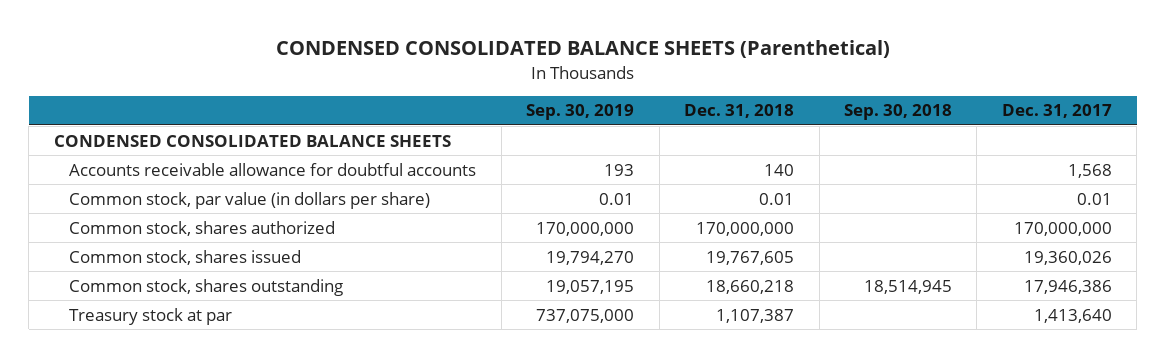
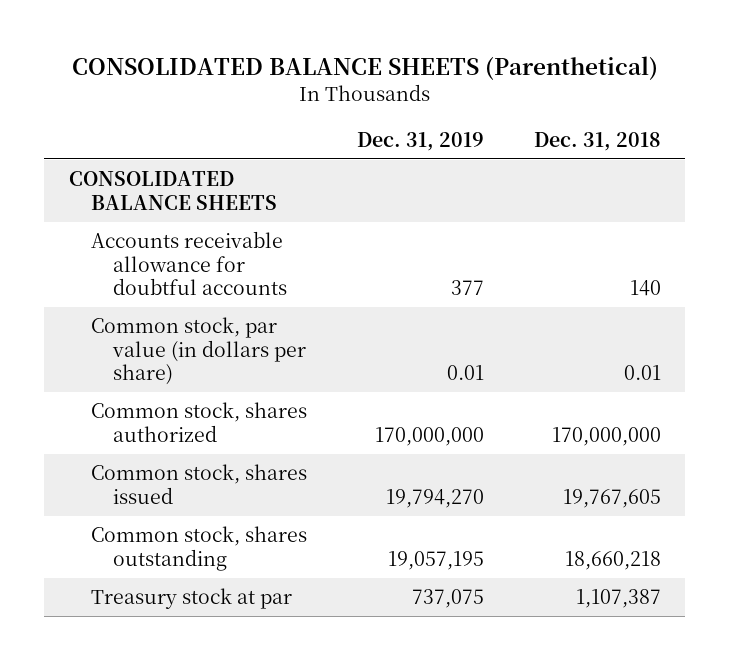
[275,40,890,59] CONDENSED CONSOLIDATED BALANCE SHEETS (Parenthetical) -> [71,55,658,80] CONSOLIDATED BALANCE SHEETS (Parenthetical)
[526,104,635,121] Sep. 30, 2019 -> none
[843,104,952,121] Sep. 30, 2018 -> none
[1001,104,1112,119] Dec. 31, 2017 -> none
none -> [356,131,484,151] Dec. 31, 2019
[53,134,451,147] CONDENSED CONSOLIDATED BALANCE SHEETS -> [69,171,278,210] CONSOLIDATED BALANCE SHEETS

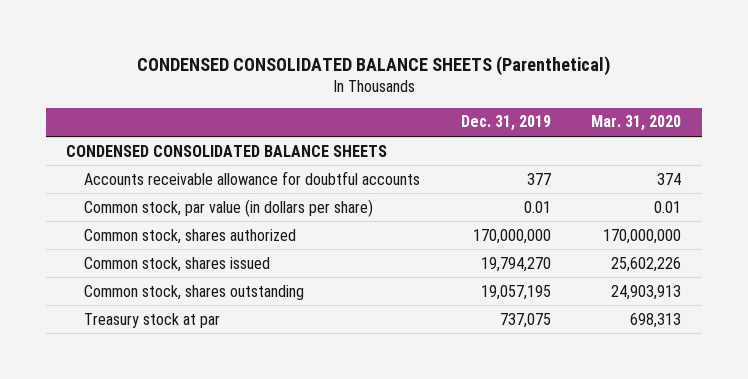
[71,55,658,80] CONSOLIDATED BALANCE SHEETS (Parenthetical) -> [136,55,610,76] CONDENSED CONSOLIDATED BALANCE SHEETS (Parenthetical)
[533,131,661,151] Dec. 31, 2018 -> none
none -> [591,115,682,132] Mar. 31, 2020
[69,171,278,210] CONSOLIDATED BALANCE SHEETS -> [66,144,388,157] CONDENSED CONSOLIDATED BALANCE SHEETS

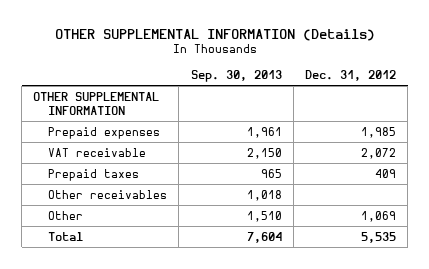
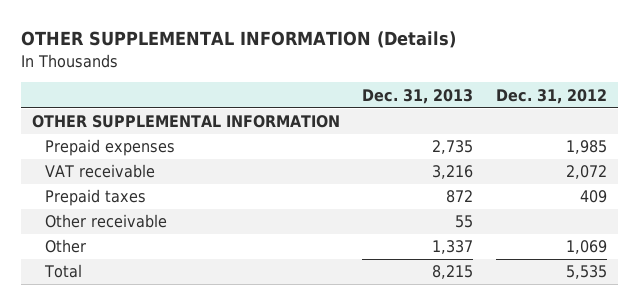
[190,69,282,82] Sep. 30, 2013 -> none
none -> [362,88,474,104] Dec. 31, 2013
[48,189,168,199] Other receivables -> [44,214,167,229] Other receivable

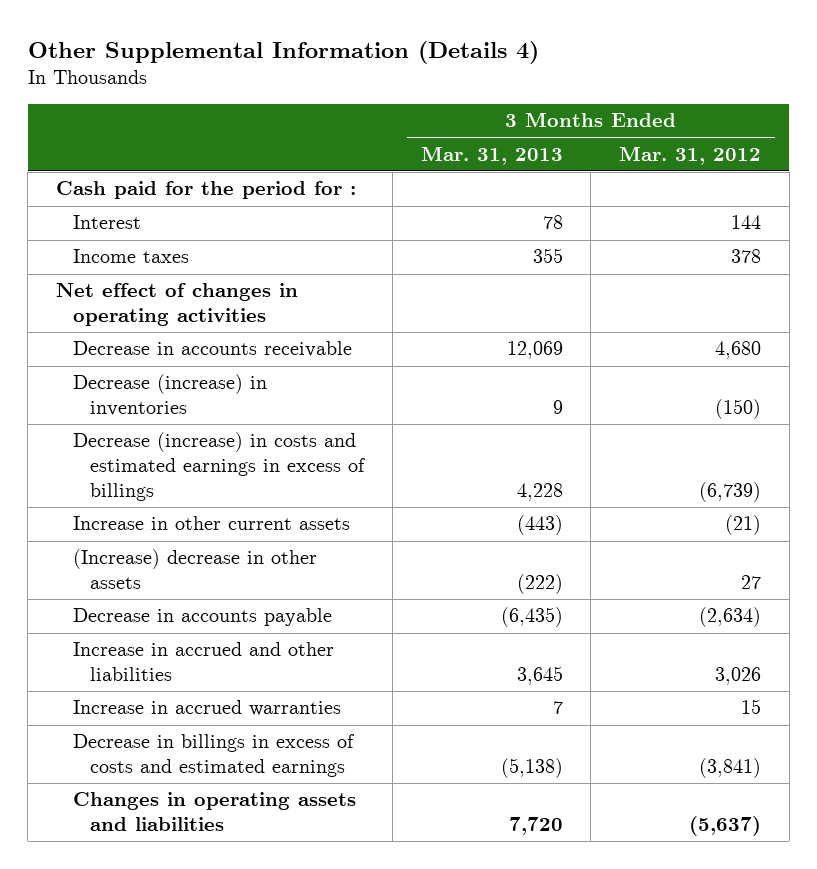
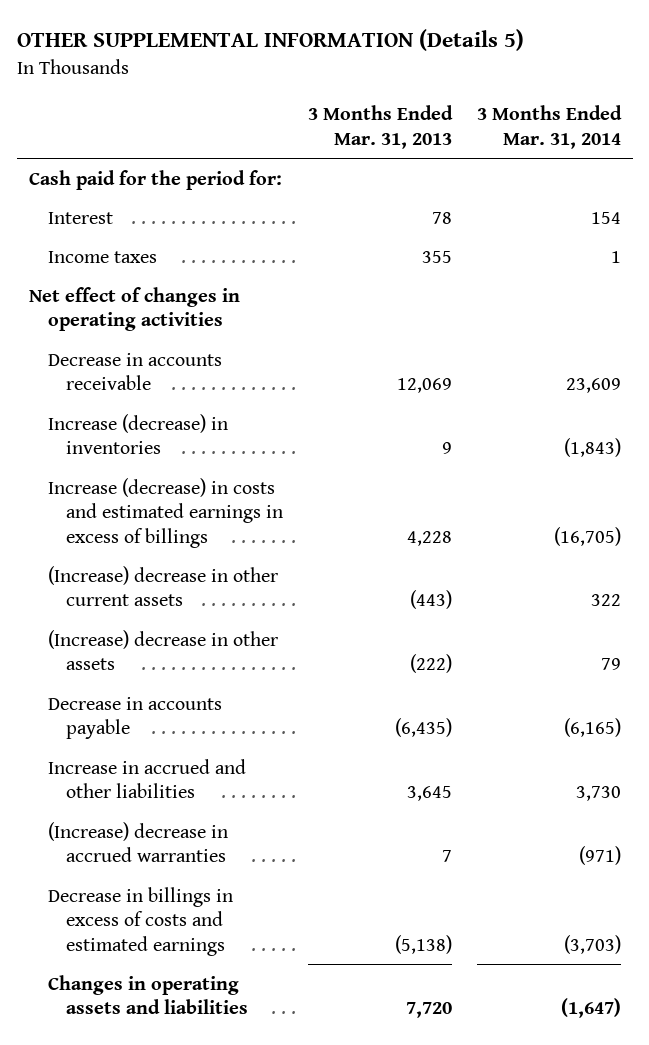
[27,40,539,64] Other Supplemental Information (Details 4) -> [16,29,524,52] OTHER SUPPLEMENTAL INFORMATION (Details 5)
[619,145,762,165] Mar. 31, 2012 -> none
none -> [476,105,622,149] 3 Months Ended Mar. 31, 2014
[55,181,356,200] Cash paid for the period for : -> [28,169,282,190] Cash paid for the period for:
[72,374,267,417] Decrease (increase) in inventories -> [47,413,228,455] Increase (decrease) in inventories
[72,432,367,501] Decrease (increase) in costs and estimated earnings in excess of billings -> [47,477,284,549] Increase (decrease) in costs and estimated earnings in excess of billings
[72,516,350,531] Increase in other current assets -> [47,565,278,607] (Increase) decrease in other current assets
[72,700,341,717] Increase in accrued warranties -> [47,821,228,863] (Increase) decrease in accrued warranties

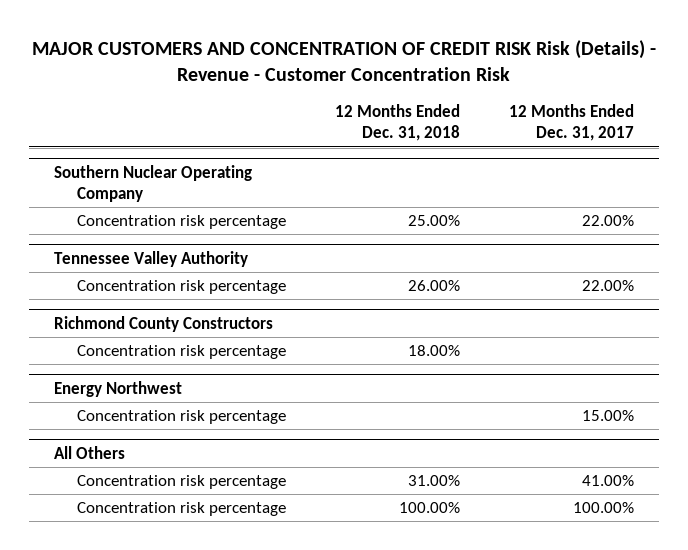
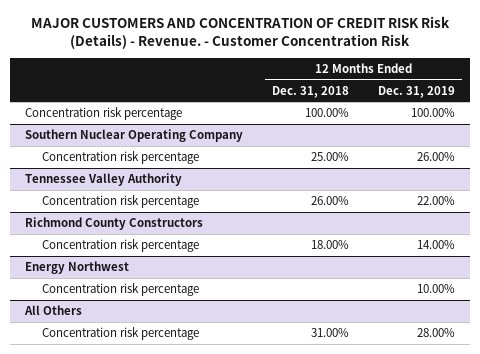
[32,40,657,82] MAJOR CUSTOMERS AND CONCENTRATION OF CREDIT RISK Risk (Details) - Revenue - Customer Concentration Risk -> [30,15,450,49] MAJOR CUSTOMERS AND CONCENTRATION OF CREDIT RISK Risk (Details) - Revenue. - Customer Concentration Risk
[509,104,635,142] 12 Months Ended Dec. 31, 2017 -> none
none -> [378,85,456,98] Dec. 31, 2019
none -> [24,107,182,121] Concentration risk percentage
[76,502,286,517] Concentration risk percentage -> none

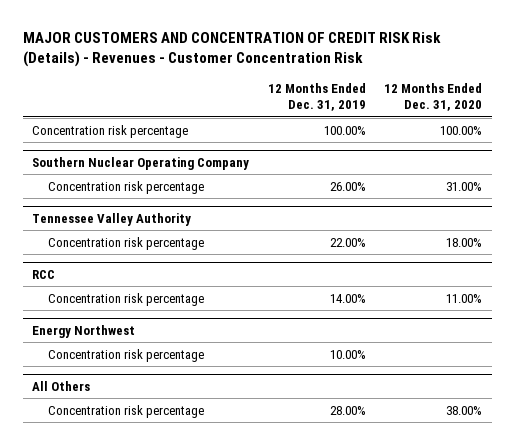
[30,15,450,49] MAJOR CUSTOMERS AND CONCENTRATION OF CREDIT RISK Risk (Details) - Revenue. - Customer Concentration Risk -> [22,31,441,68] MAJOR CUSTOMERS AND CONCENTRATION OF CREDIT RISK Risk (Details) - Revenues - Customer Concentration Risk
[271,85,349,98] Dec. 31, 2018 -> none
none -> [384,83,483,112] 12 Months Ended Dec. 31, 2020
[24,217,203,231] Richmond County Constructors -> [31,269,55,279] RCC

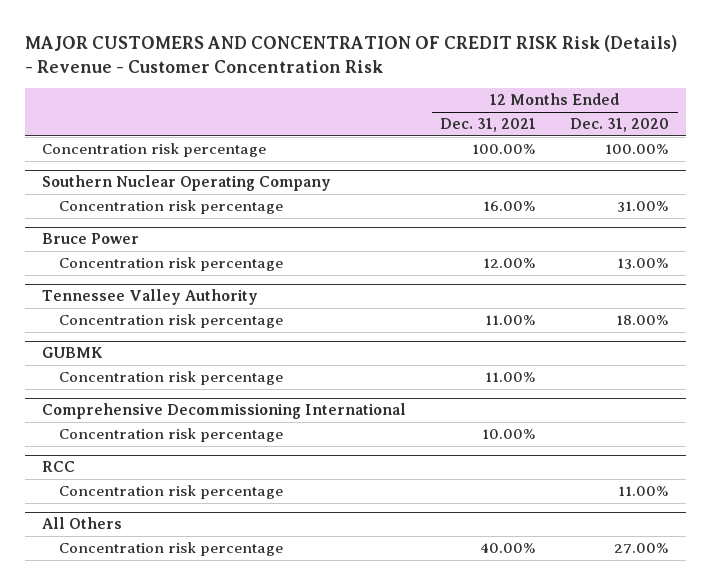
[22,31,441,68] MAJOR CUSTOMERS AND CONCENTRATION OF CREDIT RISK Risk (Details) - Revenues - Customer Concentration Risk -> [25,35,678,73] MAJOR CUSTOMERS AND CONCENTRATION OF CREDIT RISK Risk (Details) - Revenue - Customer Concentration Risk
[267,83,366,112] 12 Months Ended Dec. 31, 2019 -> none
none -> [440,118,537,133] Dec. 31, 2021
none -> [42,233,140,245] Bruce Power
none -> [58,257,283,272] Concentration risk percentage
none -> [42,347,104,359] GUBMK
none -> [58,371,283,386] Concentration risk percentage
none -> [42,403,407,420] Comprehensive Decommissioning International
none -> [58,428,283,443] Concentration risk percentage
[31,324,135,338] Energy Northwest -> none
[47,348,204,362] Concentration risk percentage -> none
[446,405,483,415] 38.00% -> [614,543,670,555] 27.00%

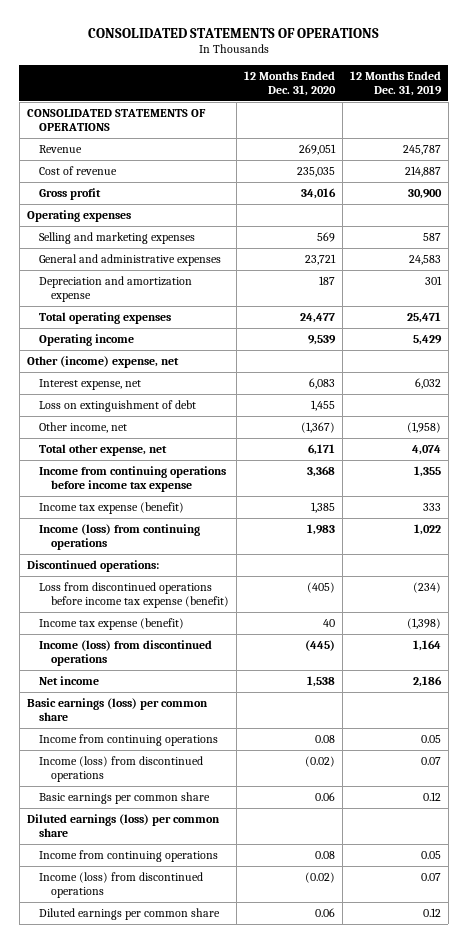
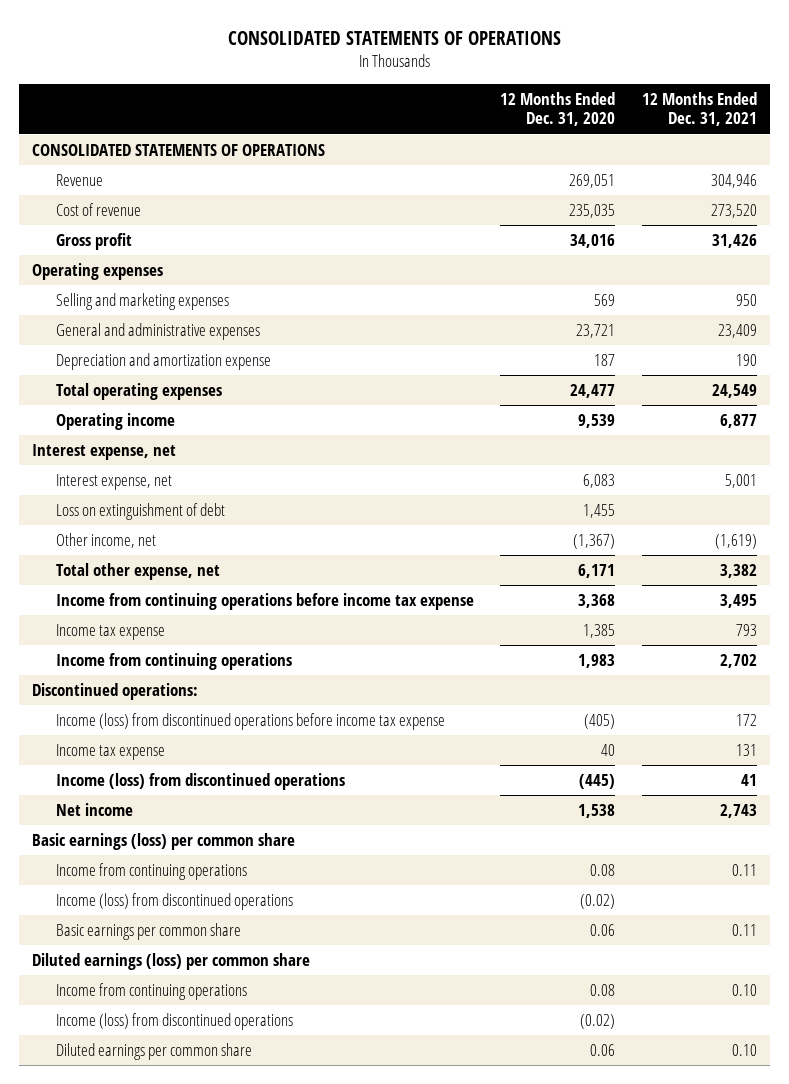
[350,71,443,96] 12 Months Ended Dec. 31, 2019 -> none
none -> [641,91,757,127] 12 Months Ended Dec. 31, 2021
[26,356,179,369] Other (income) expense, net -> [32,443,177,460] Interest expense, net
[38,502,184,515] Income tax expense (benefit) -> [55,623,165,640] Income tax expense
[38,524,200,550] Income (loss) from continuing operations -> [55,652,292,670] Income from continuing operations
[38,582,230,608] Loss from discontinued operations before income tax expense (benefit) -> [55,712,445,730] Income (loss) from discontinued operations before income tax expense
[38,618,184,631] Income tax expense (benefit) -> [55,743,165,760] Income tax expense

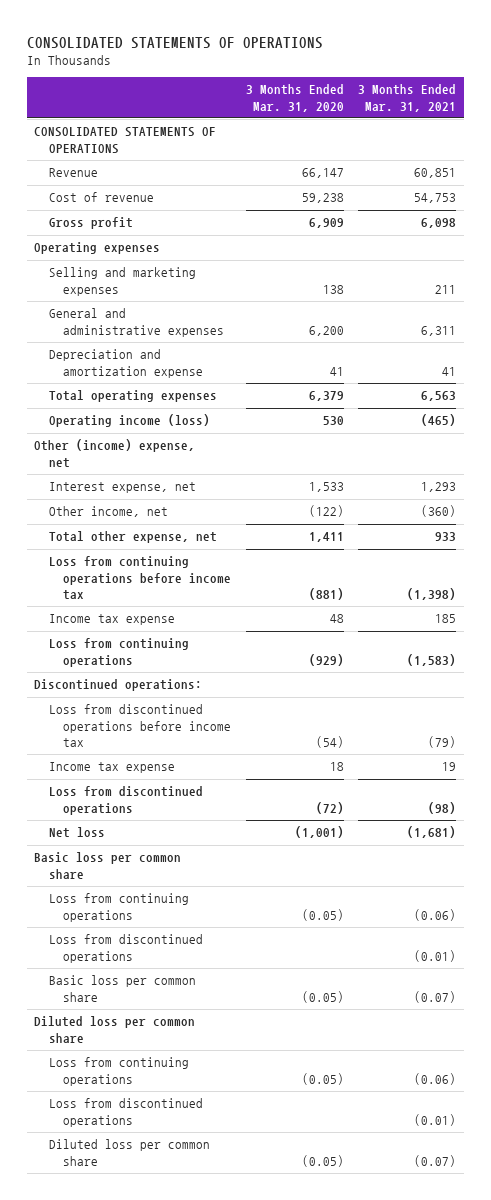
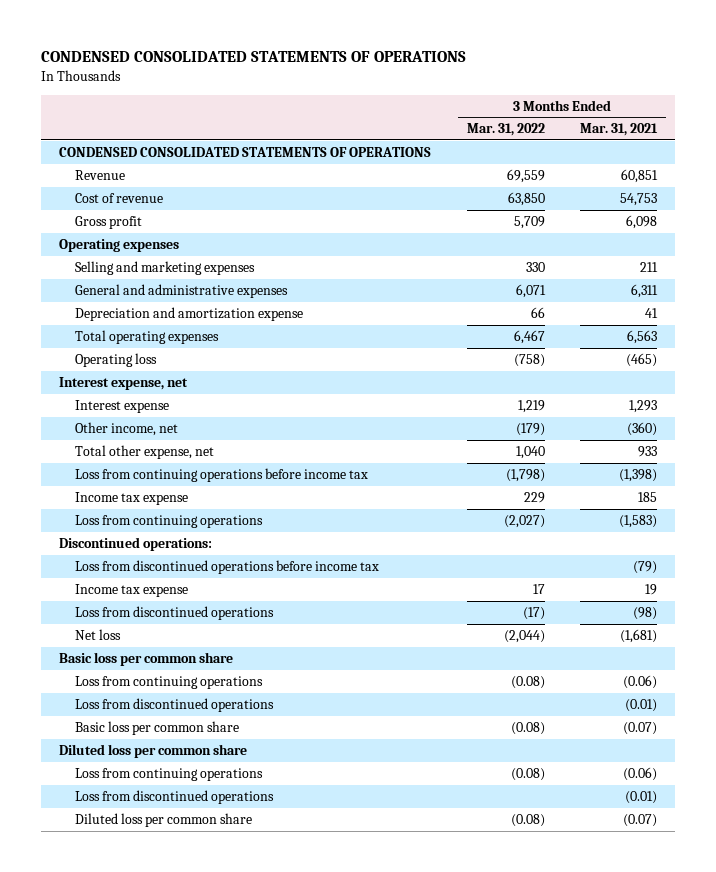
[26,36,323,49] CONSOLIDATED STATEMENTS OF OPERATIONS -> [40,51,466,63] CONDENSED CONSOLIDATED STATEMENTS OF OPERATIONS
[245,84,344,112] 3 Months Ended Mar. 31, 2020 -> none
none -> [466,123,545,137] Mar. 31, 2022
[34,127,217,154] CONSOLIDATED STATEMENTS OF OPERATIONS -> [58,146,431,157] CONDENSED CONSOLIDATED STATEMENTS OF OPERATIONS
[48,414,210,428] Operating income (loss) -> [75,352,158,367] Operating loss
[34,439,196,468] Other (income) expense, net -> [58,376,188,390] Interest expense, net
[48,482,196,494] Interest expense, net -> [75,399,170,413] Interest expense

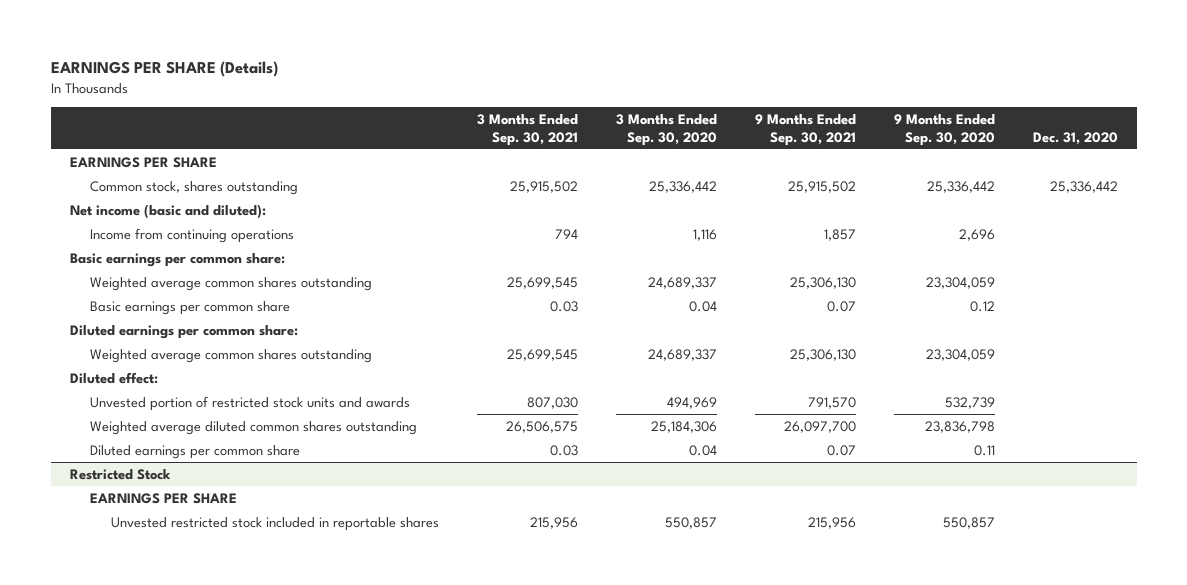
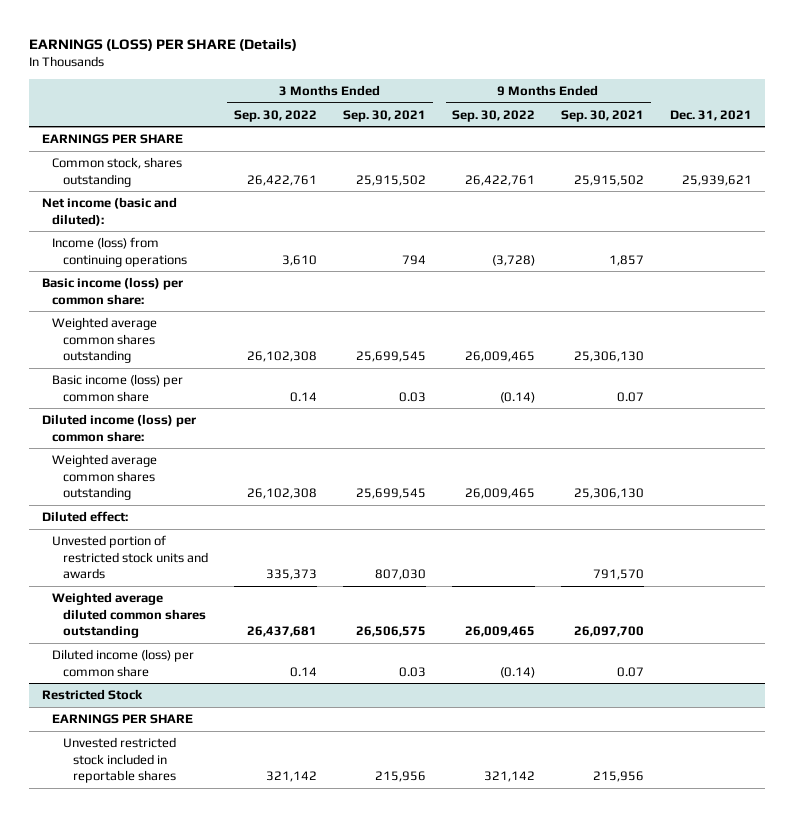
[50,61,278,78] EARNINGS PER SHARE (Details) -> [28,37,297,51] EARNINGS (LOSS) PER SHARE (Details)
[615,113,717,146] 3 Months Ended Sep. 30, 2020 -> none
[893,113,995,146] 9 Months Ended Sep. 30, 2020 -> none
[1032,131,1118,145] Dec. 31, 2020 -> none
none -> [233,109,317,122] Sep. 30, 2022
none -> [452,109,536,122] Sep. 30, 2022
none -> [670,109,753,121] Dec. 31, 2021
[90,227,295,243] Income from continuing operations -> [52,237,187,267] Income (loss) from continuing operations
[69,252,285,267] Basic earnings per common share: -> [41,277,183,305] Basic income (loss) per common share:
[90,300,291,315] Basic earnings per common share -> [52,374,184,402] Basic income (loss) per common share
[69,324,298,339] Diluted earnings per common share: -> [41,414,196,442] Diluted income (loss) per common share:
[90,444,301,459] Diluted earnings per common share -> [52,649,195,677] Diluted income (loss) per common share

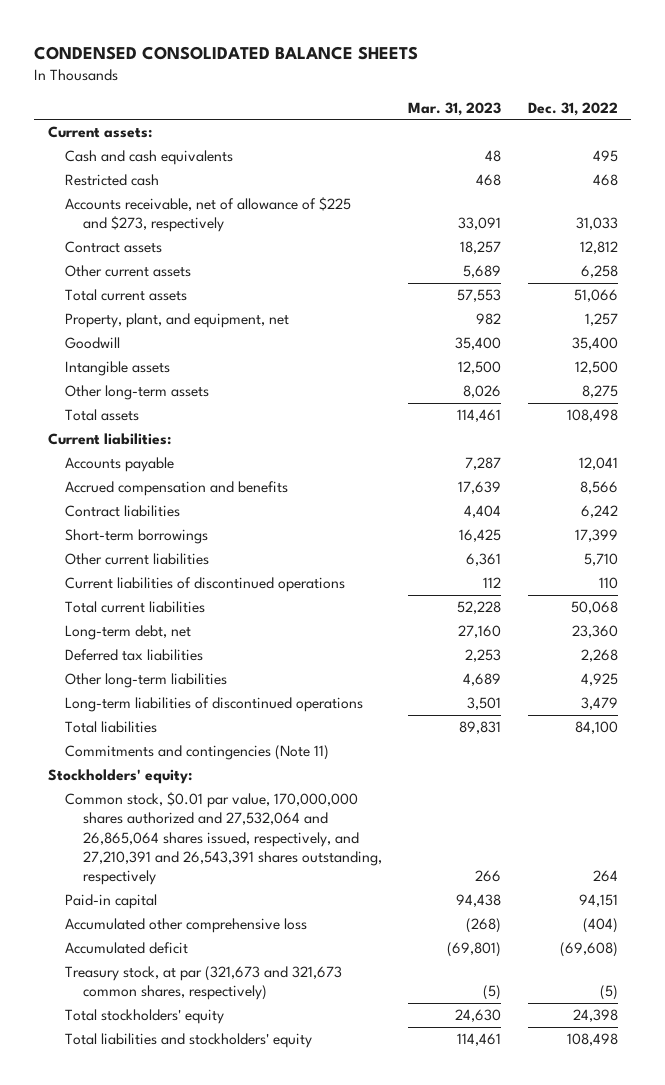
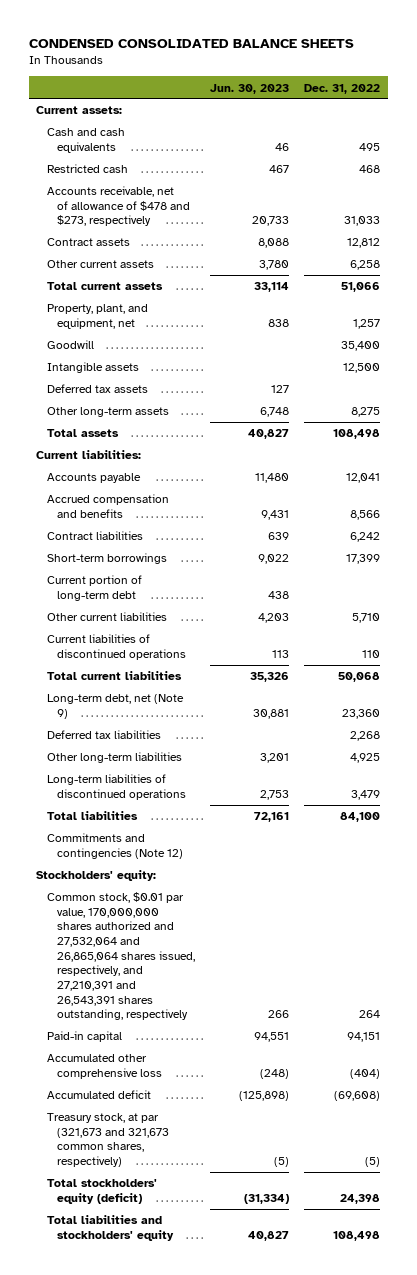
[408,101,502,116] Mar. 31, 2023 -> none
none -> [210,83,290,94] Jun. 30, 2023
[65,196,352,233] Accounts receivable, net of allowance of $225 and $273, respectively -> [46,186,191,227] Accounts receivable, net of allowance of $478 and $273, respectively
none -> [46,384,148,394] Deferred tax assets
none -> [46,575,142,601] Current portion of long-term debt
[65,624,192,640] Long-term debt, net -> [46,694,184,719] Long-term debt, net (Note 9)
[65,744,330,760] Commitments and contingencies (Note 11) -> [46,833,184,859] Commitments and contingencies (Note 12)
[65,1008,225,1024] Total stockholders' equity -> [46,1179,157,1204] Total stockholders' equity (deficit)

